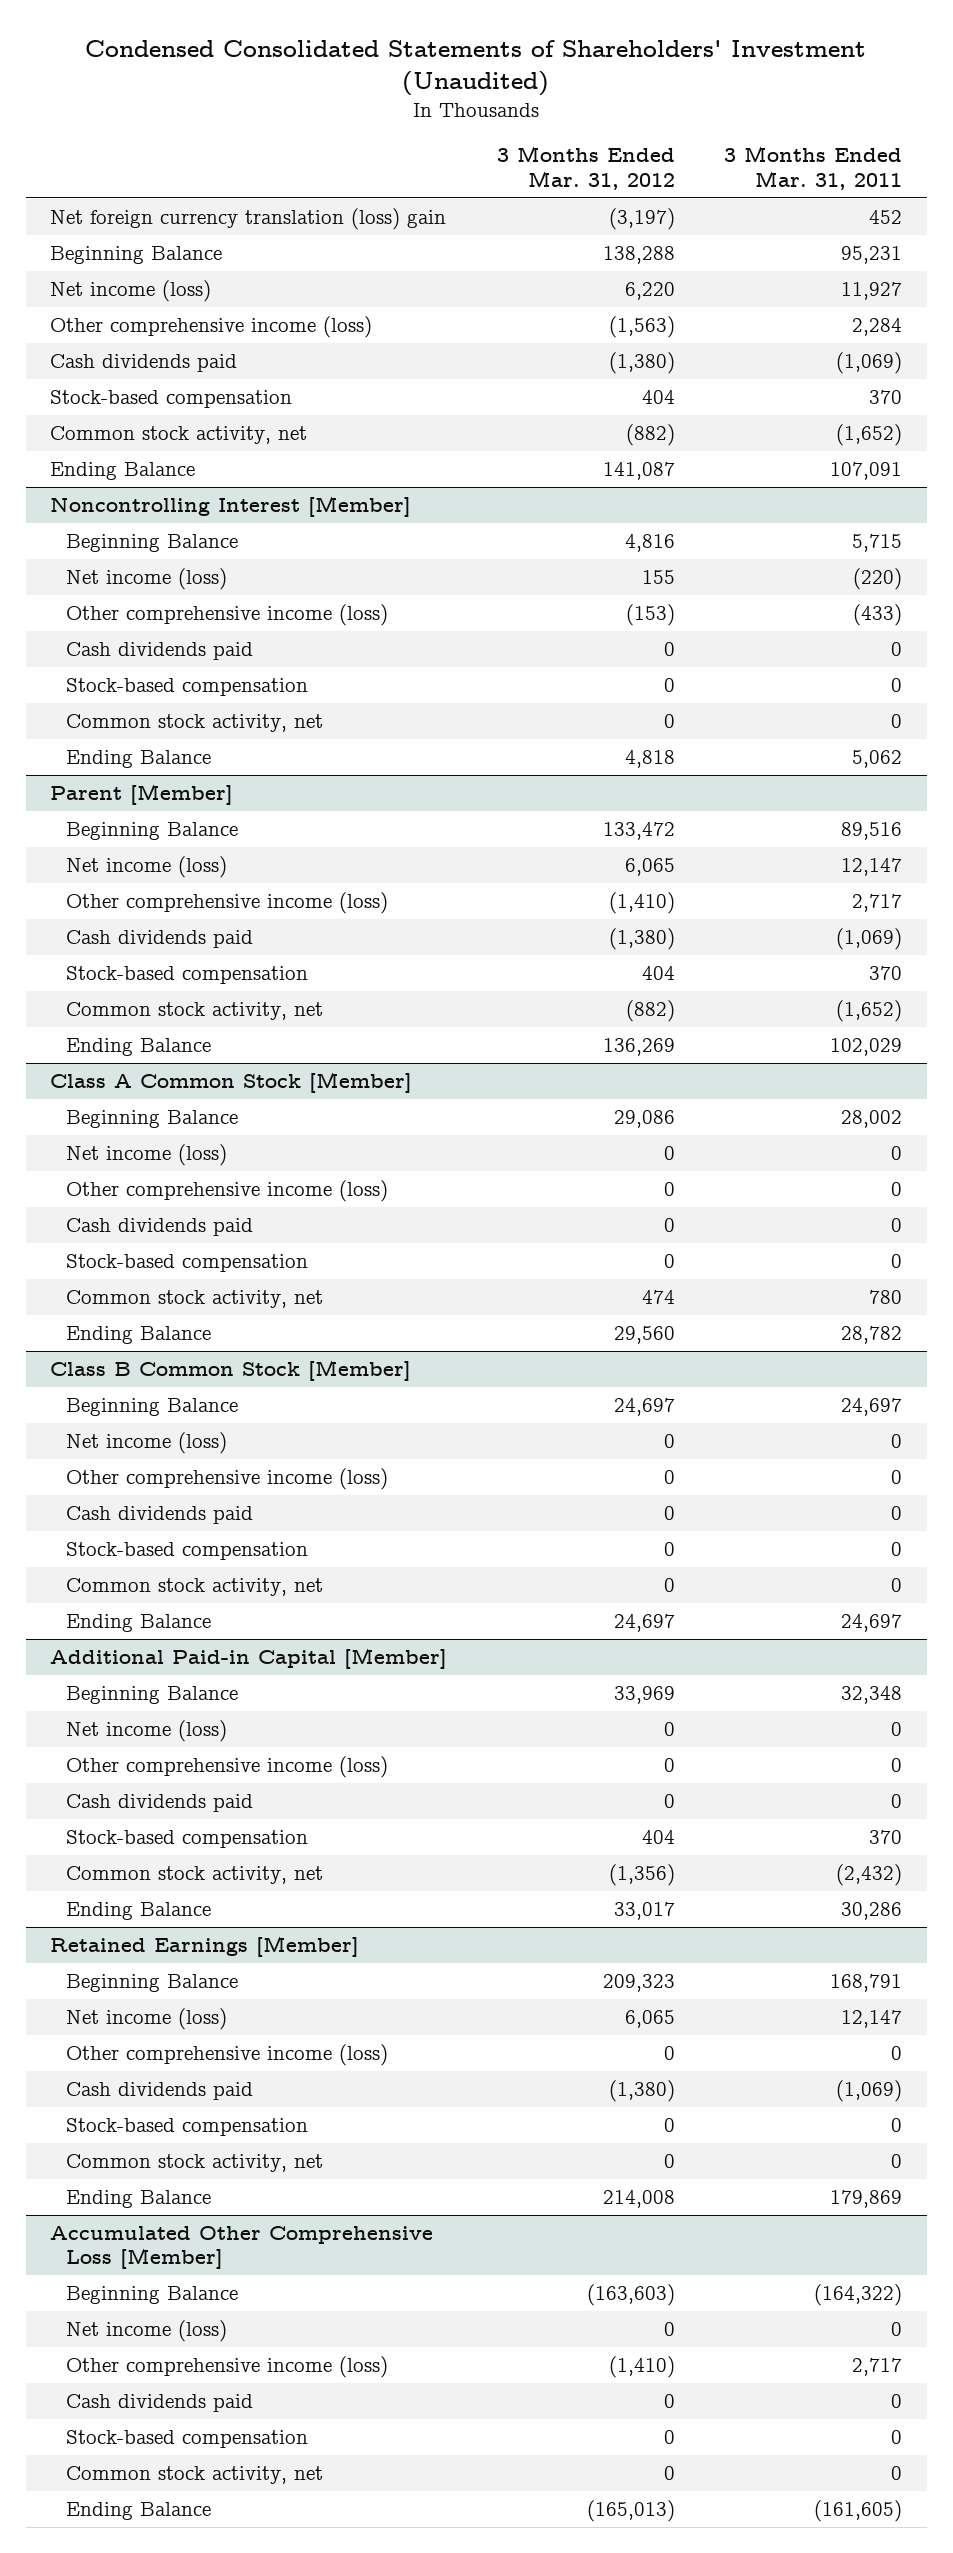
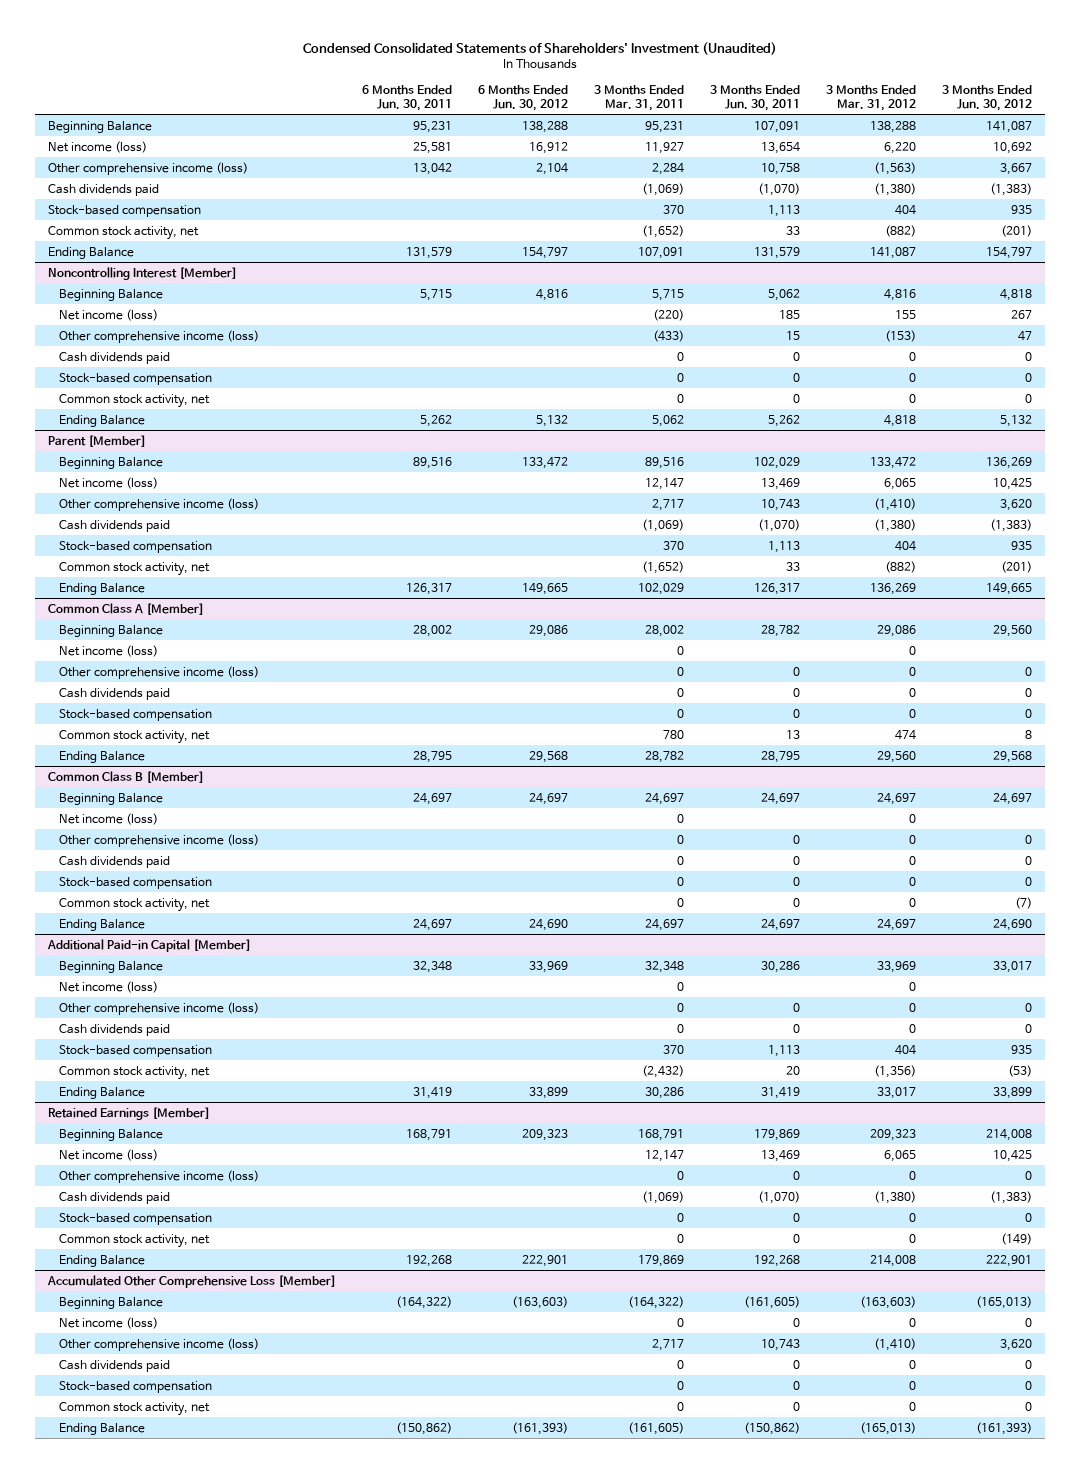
none -> [361,85,452,111] 6 Months Ended Jun. 30, 2011
none -> [477,85,568,111] 6 Months Ended Jun. 30, 2012
none -> [709,85,800,111] 3 Months Ended Jun. 30, 2011
none -> [941,85,1032,111] 3 Months Ended Jun. 30, 2012
[50,207,447,230] Net foreign currency translation (loss) gain -> none
[50,1071,413,1093] Class A Common Stock [Member] -> [47,602,204,615] Common Class A [Member]
[50,1359,412,1381] Class B Common Stock [Member] -> [47,770,204,783] Common Class B [Member]

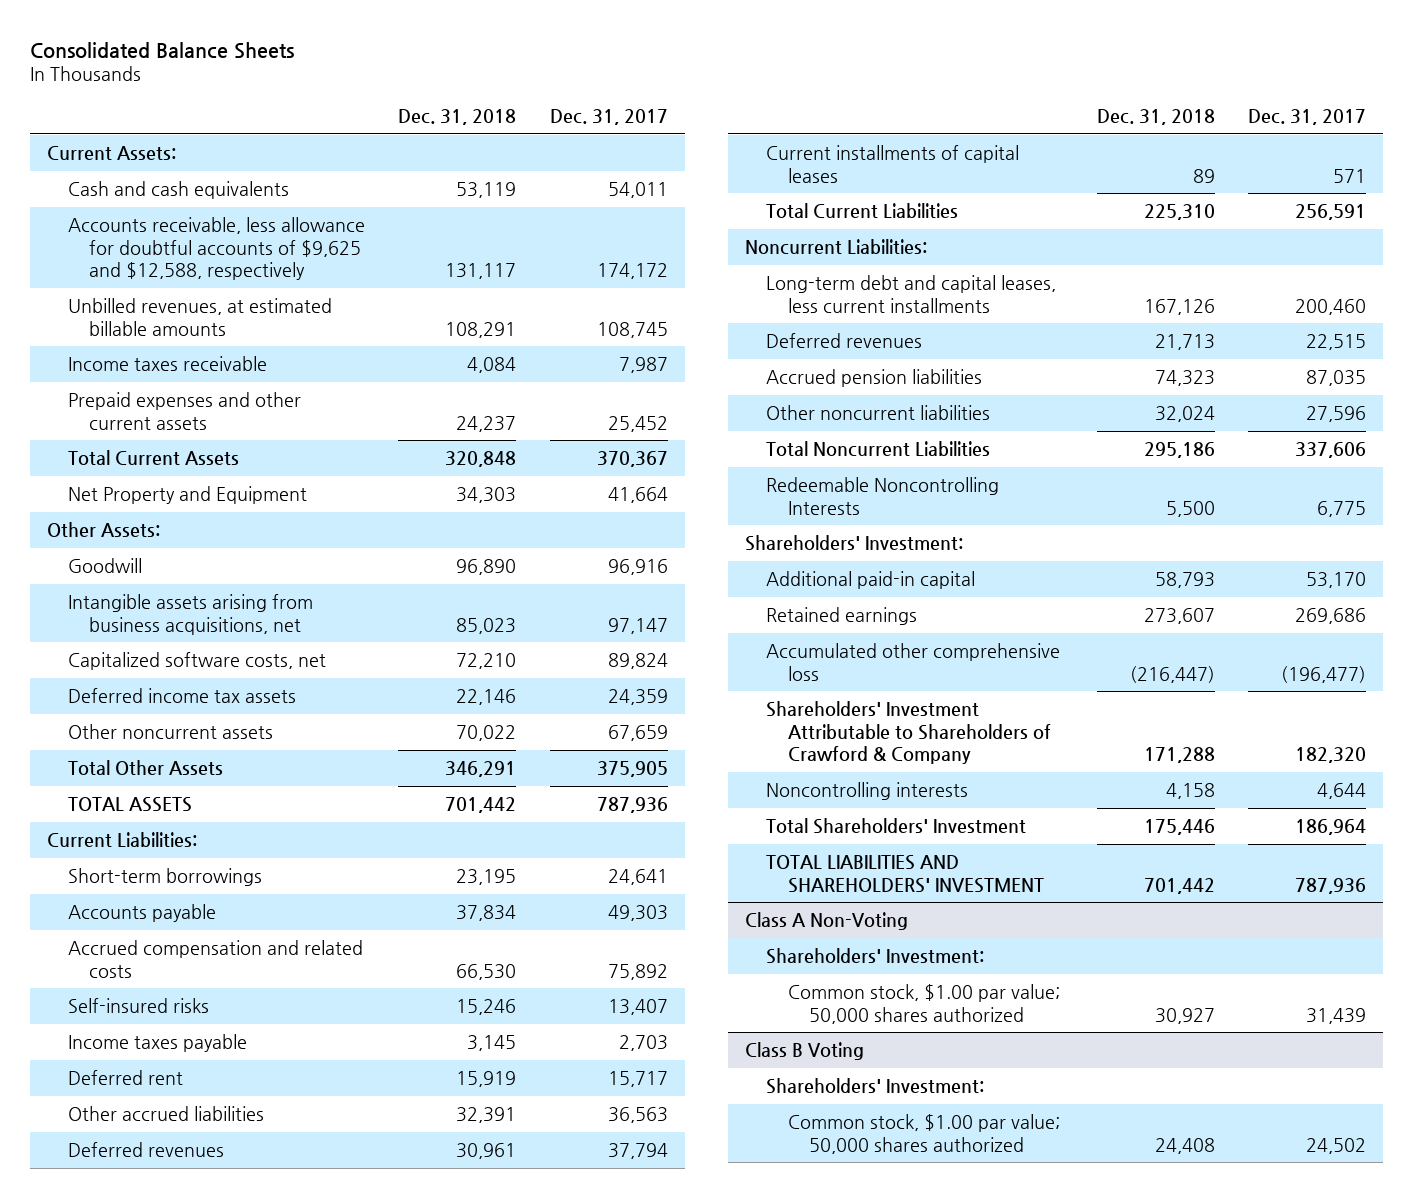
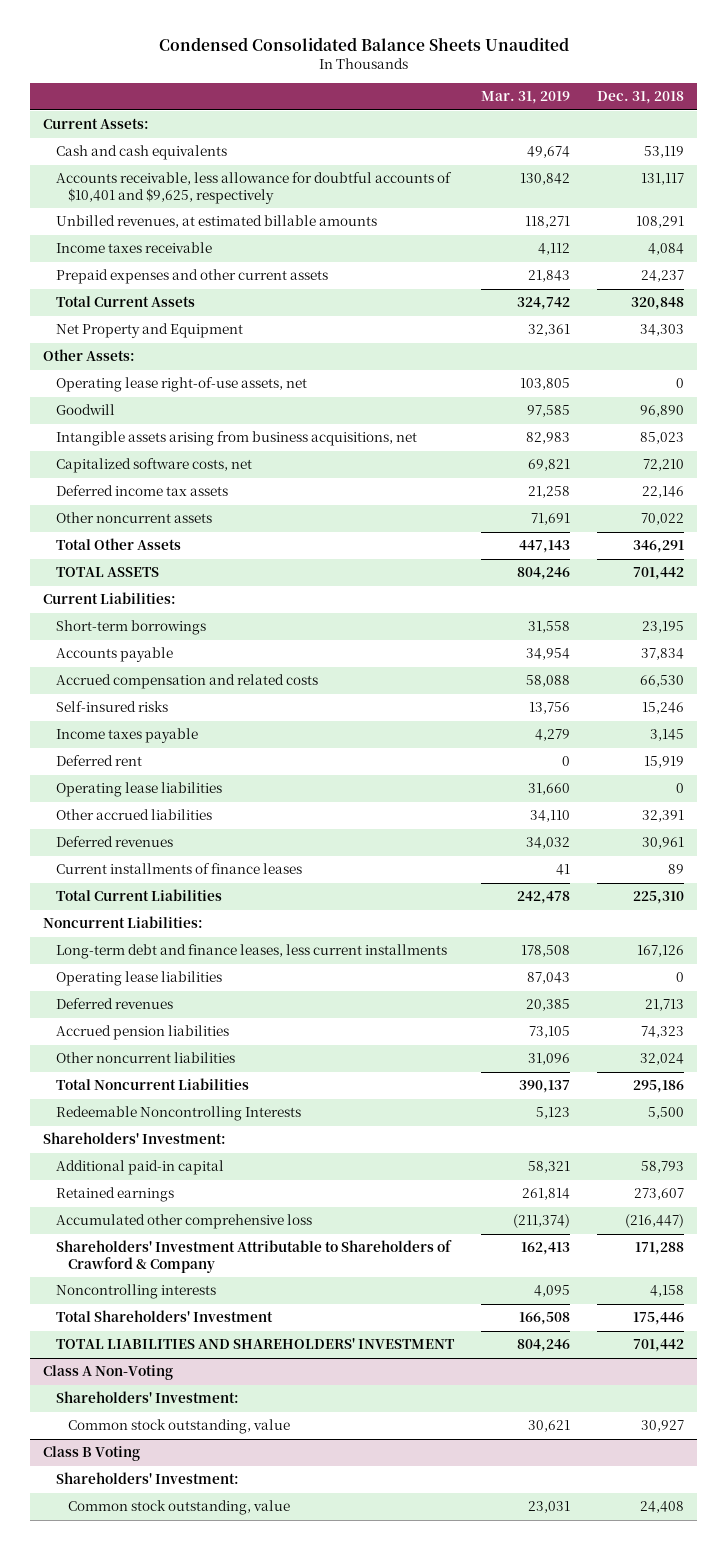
[29,41,294,59] Consolidated Balance Sheets -> [158,36,569,51] Condensed Consolidated Balance Sheets Unaudited
[549,108,668,125] Dec. 31, 2017 -> none
none -> [480,91,570,105] Mar. 31, 2019
[67,217,365,281] Accounts receivable, less allowance for doubtful accounts of $9,625 and $12,588, respectively -> [55,172,452,204] Accounts receivable, less allowance for doubtful accounts of $10,401 and $9,625, respectively
none -> [55,377,307,393] Operating lease right-of-use assets, net
none -> [55,782,222,798] Operating lease liabilities
[766,145,1020,183] Current installments of capital leases -> [55,863,302,875] Current installments of finance leases
[766,275,1057,313] Long-term debt and capital leases, less current installments -> [55,944,447,960] Long-term debt and finance leases, less current installments
none -> [55,971,222,987] Operating lease liabilities
[787,984,1060,1024] Common stock, $1.00 par value; 50,000 shares authorized -> [67,1419,290,1435] Common stock outstanding, value
[787,1114,1060,1154] Common stock, $1.00 par value; 50,000 shares authorized -> [67,1500,290,1516] Common stock outstanding, value

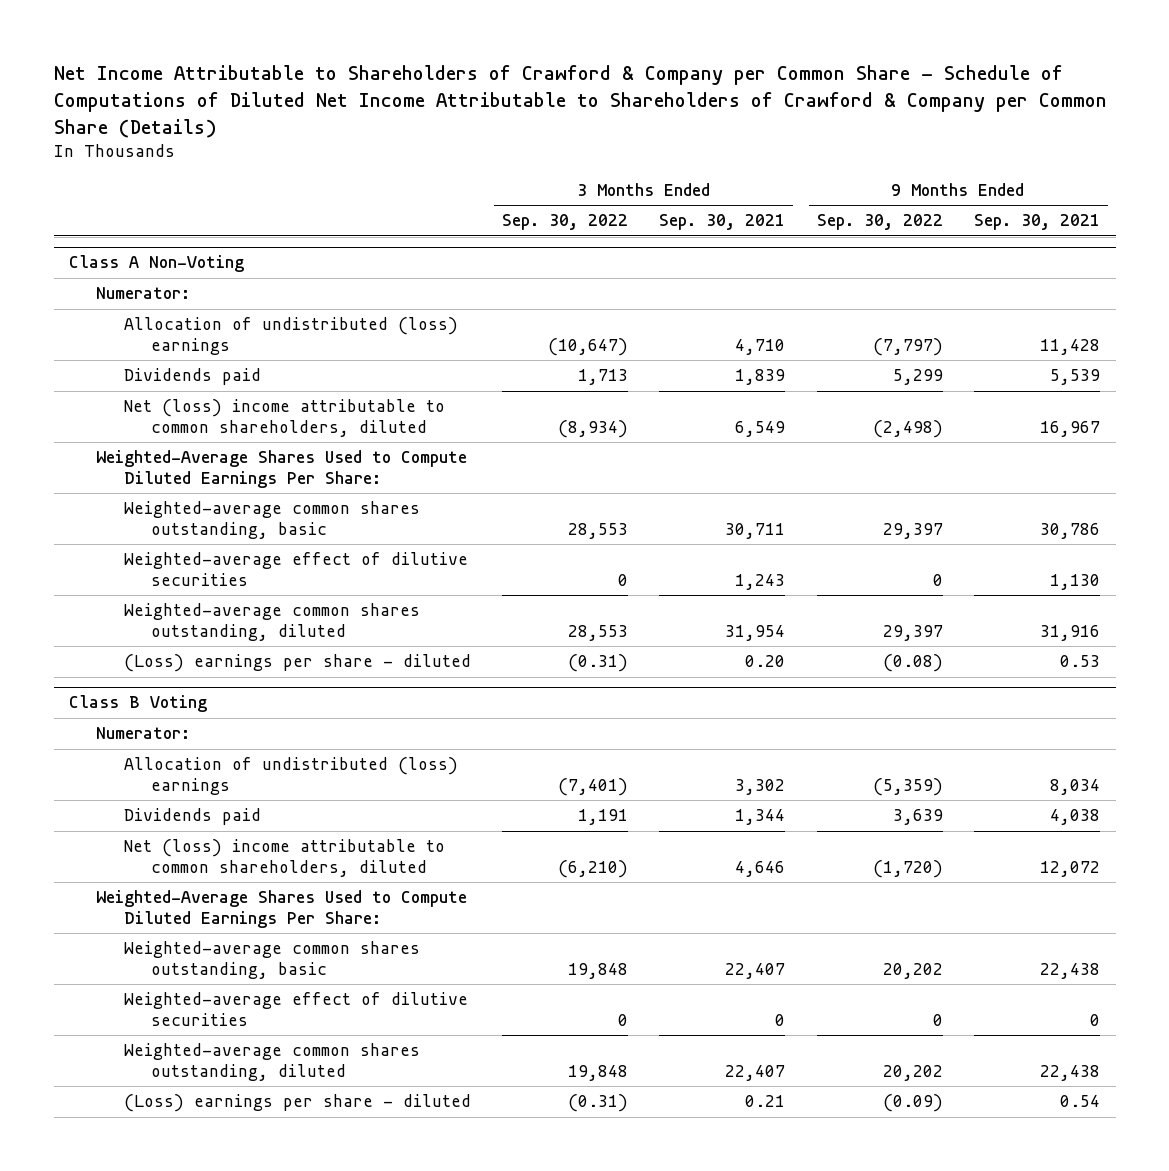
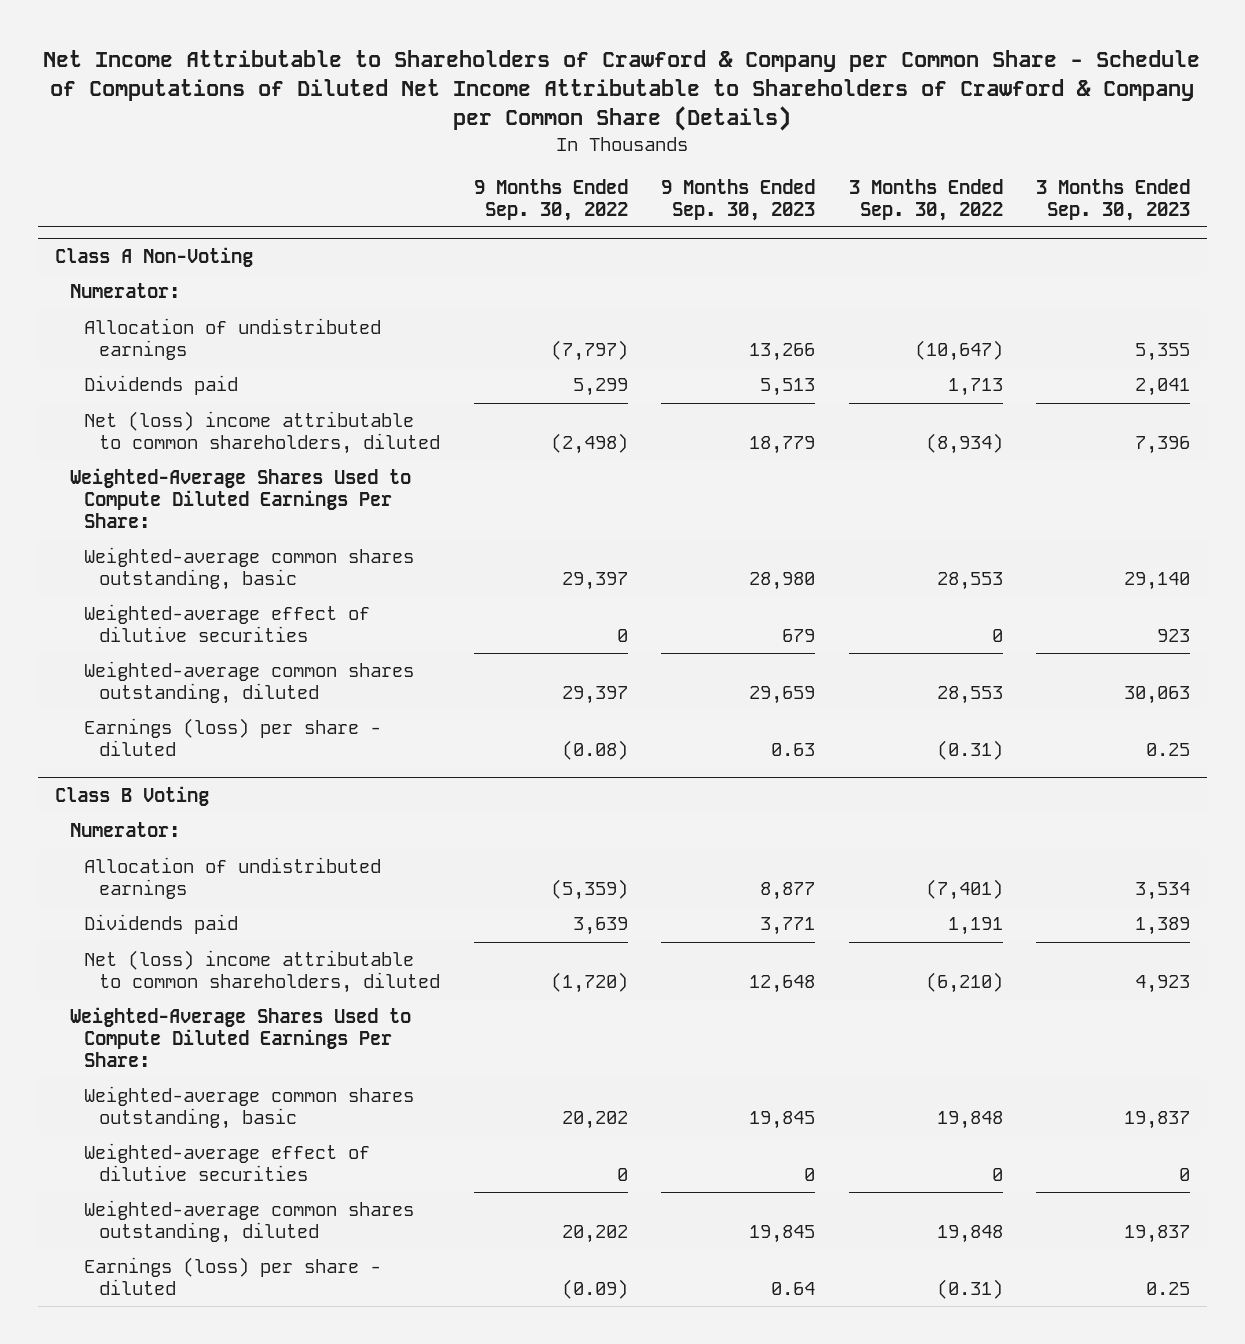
[659,214,786,231] Sep. 30, 2021 -> none
[973,214,1100,231] Sep. 30, 2021 -> none
none -> [661,178,816,221] 9 Months Ended Sep. 30, 2023
none -> [1035,178,1190,221] 3 Months Ended Sep. 30, 2023
[123,317,458,355] Allocation of undistributed (loss) earnings -> [84,318,382,361] Allocation of undistributed earnings
[123,654,471,673] (Loss) earnings per share - diluted -> [84,718,382,757] Earnings (loss) per share - diluted
[123,757,458,795] Allocation of undistributed (loss) earnings -> [84,857,382,900] Allocation of undistributed earnings
[123,1094,471,1113] (Loss) earnings per share - diluted -> [84,1257,382,1296] Earnings (loss) per share - diluted

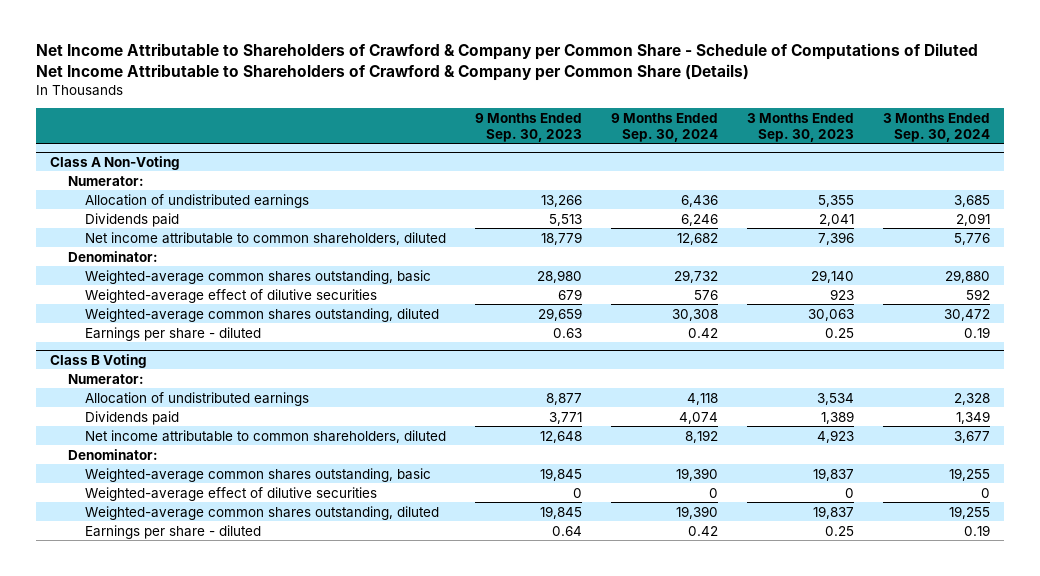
[473,178,628,221] 9 Months Ended Sep. 30, 2022 -> none
[848,178,1003,221] 3 Months Ended Sep. 30, 2022 -> none
none -> [610,112,718,142] 9 Months Ended Sep. 30, 2024
none -> [882,112,990,142] 3 Months Ended Sep. 30, 2024
[84,411,441,455] Net (loss) income attributable to common shareholders, diluted -> [84,231,446,245] Net income attributable to common shareholders, diluted
[69,468,411,528] Weighted-Average Shares Used to Compute Diluted Earnings Per Share: -> [67,250,158,262] Denominator:
[84,718,382,757] Earnings (loss) per share - diluted -> [84,326,261,341] Earnings per share - diluted
[84,950,441,994] Net (loss) income attributable to common shareholders, diluted -> [84,429,446,443] Net income attributable to common shareholders, diluted
[69,1007,411,1067] Weighted-Average Shares Used to Compute Diluted Earnings Per Share: -> [67,448,158,460] Denominator:
[84,1257,382,1296] Earnings (loss) per share - diluted -> [84,524,261,539] Earnings per share - diluted

